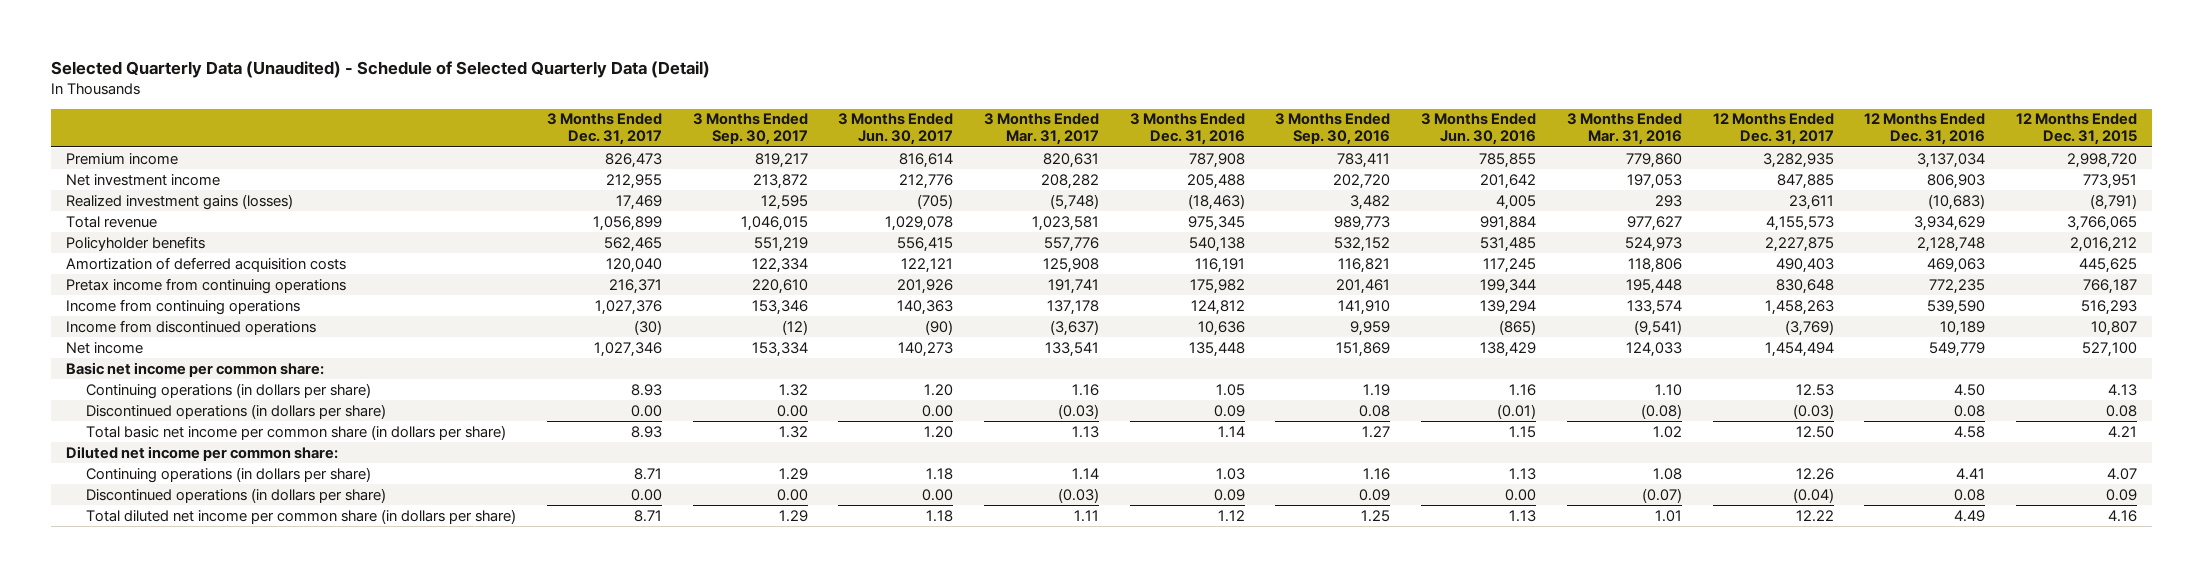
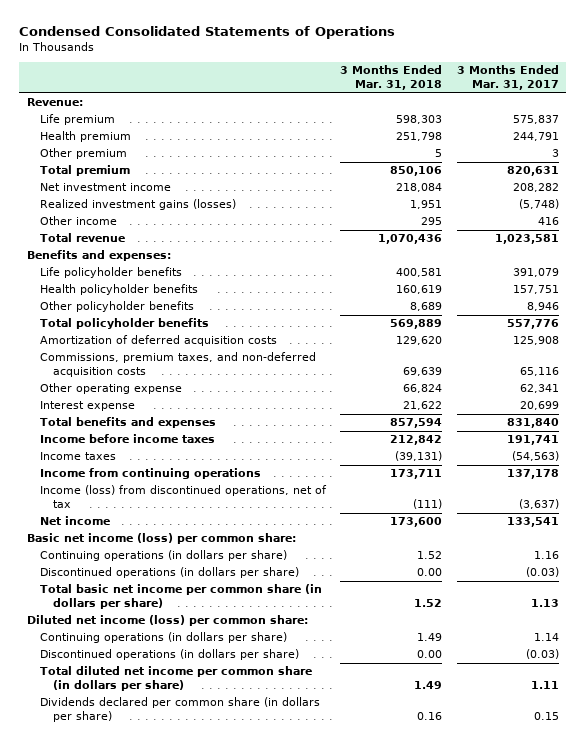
[50,60,710,78] Selected Quarterly Data (Unaudited) - Schedule of Selected Quarterly Data (Detail) -> [19,26,396,40] Condensed Consolidated Statements of Operations
[546,113,662,146] 3 Months Ended Dec. 31, 2017 -> none
[692,113,808,146] 3 Months Ended Sep. 30, 2017 -> none
[838,113,954,146] 3 Months Ended Jun. 30, 2017 -> none
[1129,113,1245,146] 3 Months Ended Dec. 31, 2016 -> none
[1275,113,1391,146] 3 Months Ended Sep. 30, 2016 -> none
[1421,113,1537,146] 3 Months Ended Jun. 30, 2016 -> none
[1566,113,1682,146] 3 Months Ended Mar. 31, 2016 -> none
[1712,113,1834,146] 12 Months Ended Dec. 31, 2017 -> none
[1864,113,1986,146] 12 Months Ended Dec. 31, 2016 -> none
[2015,113,2137,146] 12 Months Ended Dec. 31, 2015 -> none
none -> [340,65,443,91] 3 Months Ended Mar. 31, 2018
none -> [26,98,83,107] Revenue:
none -> [39,114,115,126] Life premium
none -> [39,131,131,143] Health premium
none -> [39,148,127,160] Other premium
[66,152,179,165] Premium income -> [39,165,130,177] Total premium
none -> [39,216,117,226] Other income
none -> [26,250,171,262] Benefits and expenses:
none -> [39,267,182,279] Life policyholder benefits
none -> [39,284,198,296] Health policyholder benefits
none -> [39,301,194,313] Other policyholder benefits
[66,235,206,251] Policyholder benefits -> [39,318,209,330] Total policyholder benefits
none -> [39,352,316,378] Commissions, premium taxes, and non-deferred acquisition costs
none -> [39,383,182,395] Other operating expense
none -> [39,401,135,412] Interest expense
none -> [39,417,216,429] Total benefits and expenses
[66,277,347,294] Pretax income from continuing operations -> [39,434,215,444] Income before income taxes
none -> [39,452,116,461] Income taxes
[66,319,317,335] Income from discontinued operations -> [39,485,327,509] Income (loss) from discontinued operations, net of tax
[66,361,325,377] Basic net income per common share: -> [26,533,296,545] Basic net income (loss) per common share:
[66,445,339,461] Diluted net income per common share: -> [26,615,308,627] Diluted net income (loss) per common share:
none -> [39,697,320,723] Dividends declared per common share (in dollars per share)

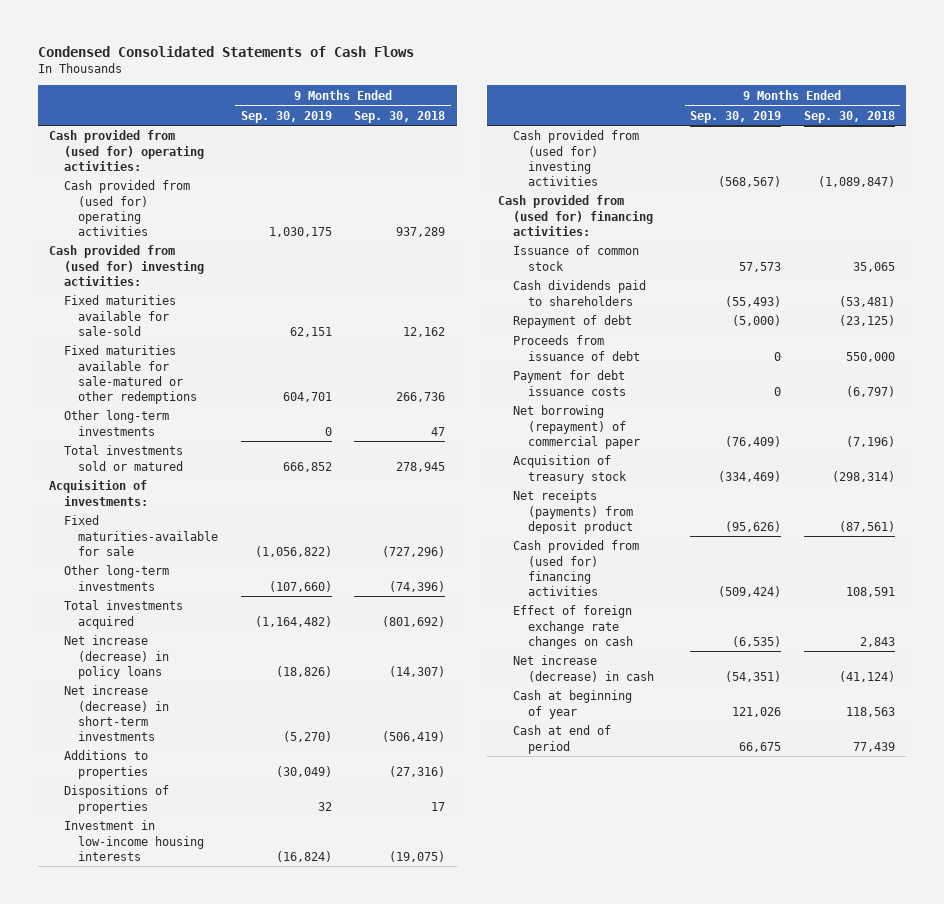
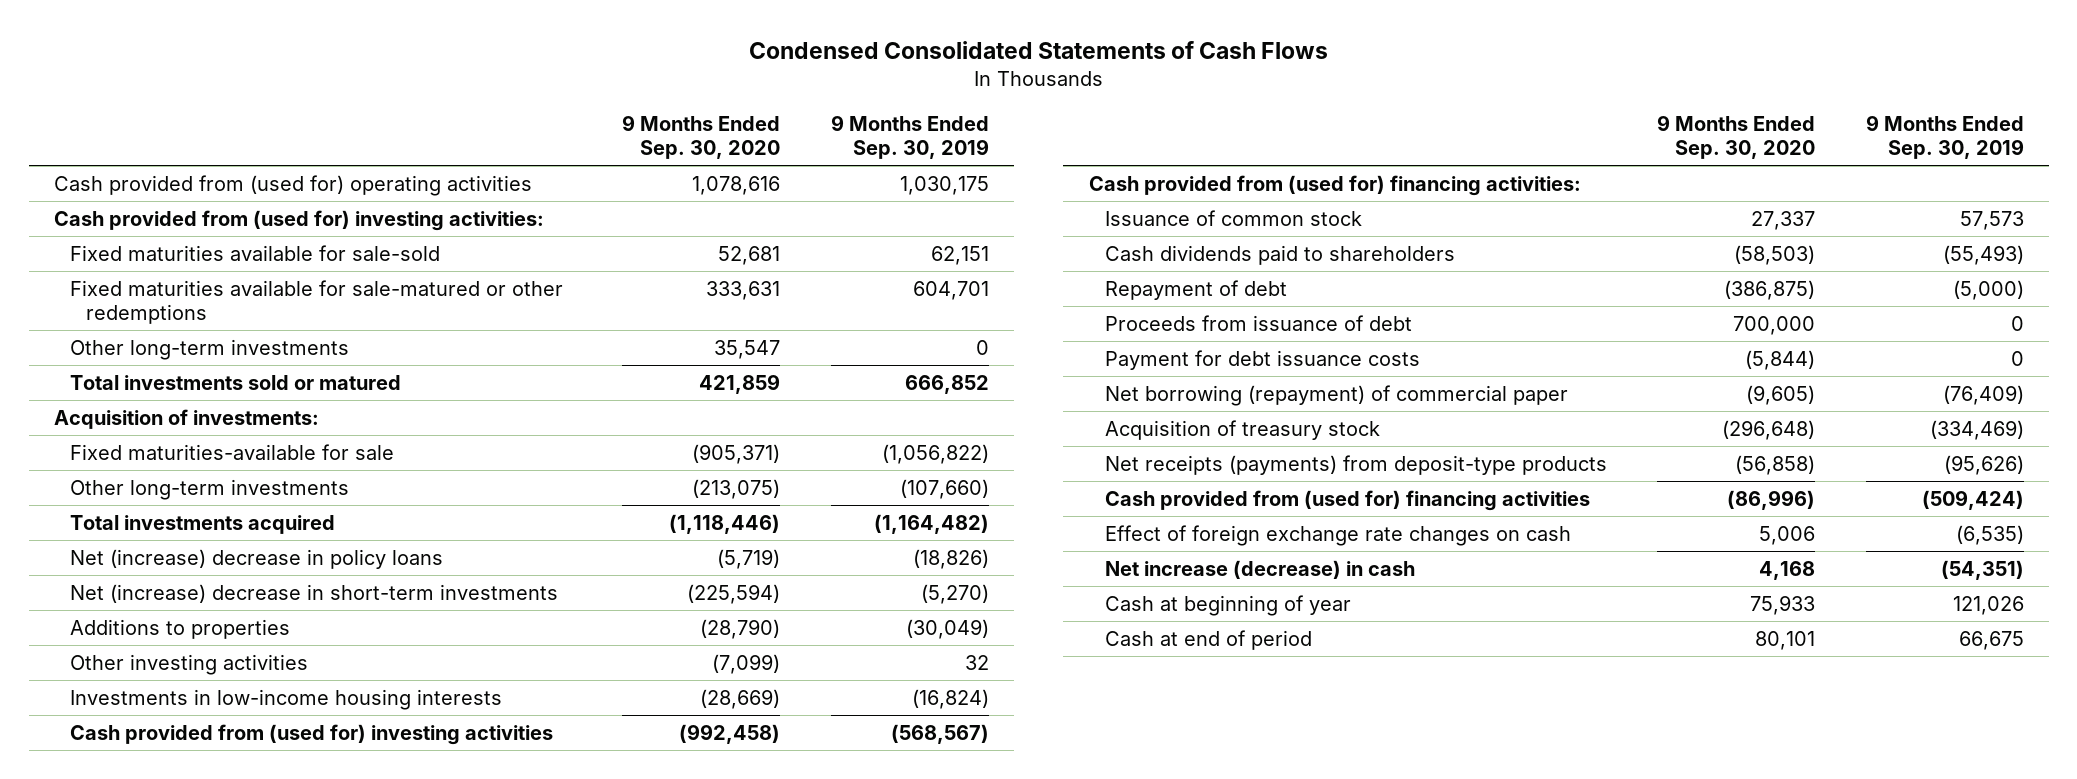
[354,110,446,123] Sep. 30, 2018 -> none
none -> [622,114,781,159] 9 Months Ended Sep. 30, 2020
[48,130,204,171] Cash provided from (used for) operating activities: -> none
[63,635,170,679] Net increase (decrease) in policy loans -> [69,548,443,569] Net (increase) decrease in policy loans
[63,685,170,741] Net increase (decrease) in short-term investments -> [69,583,558,603] Net (increase) decrease in short-term investments
[63,785,169,814] Dispositions of properties -> none
none -> [69,653,308,675] Other investing activities
[63,820,205,861] Investment in low-income housing interests -> [69,688,502,710] Investments in low-income housing interests
[512,490,633,534] Net receipts (payments) from deposit product -> [1104,454,1607,475] Net receipts (payments) from deposit-type products

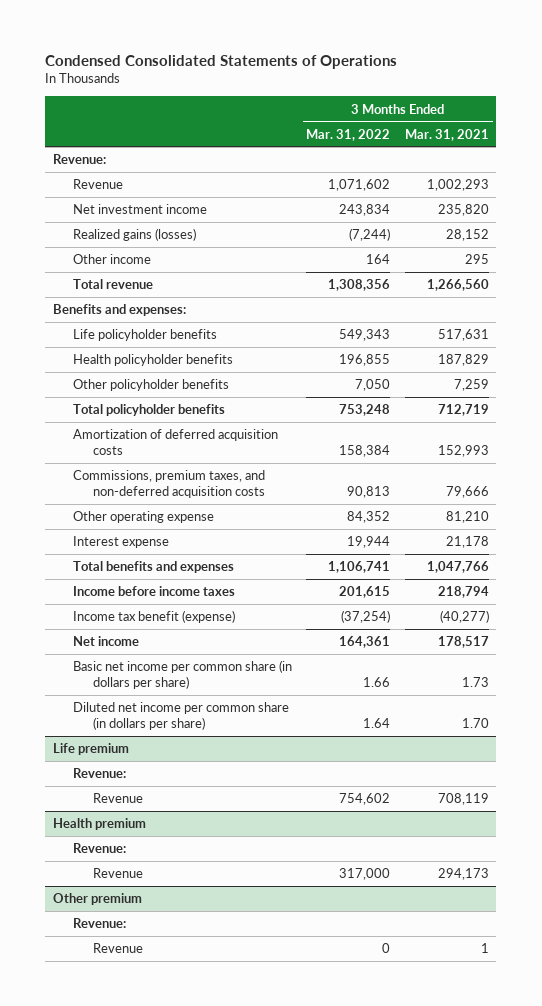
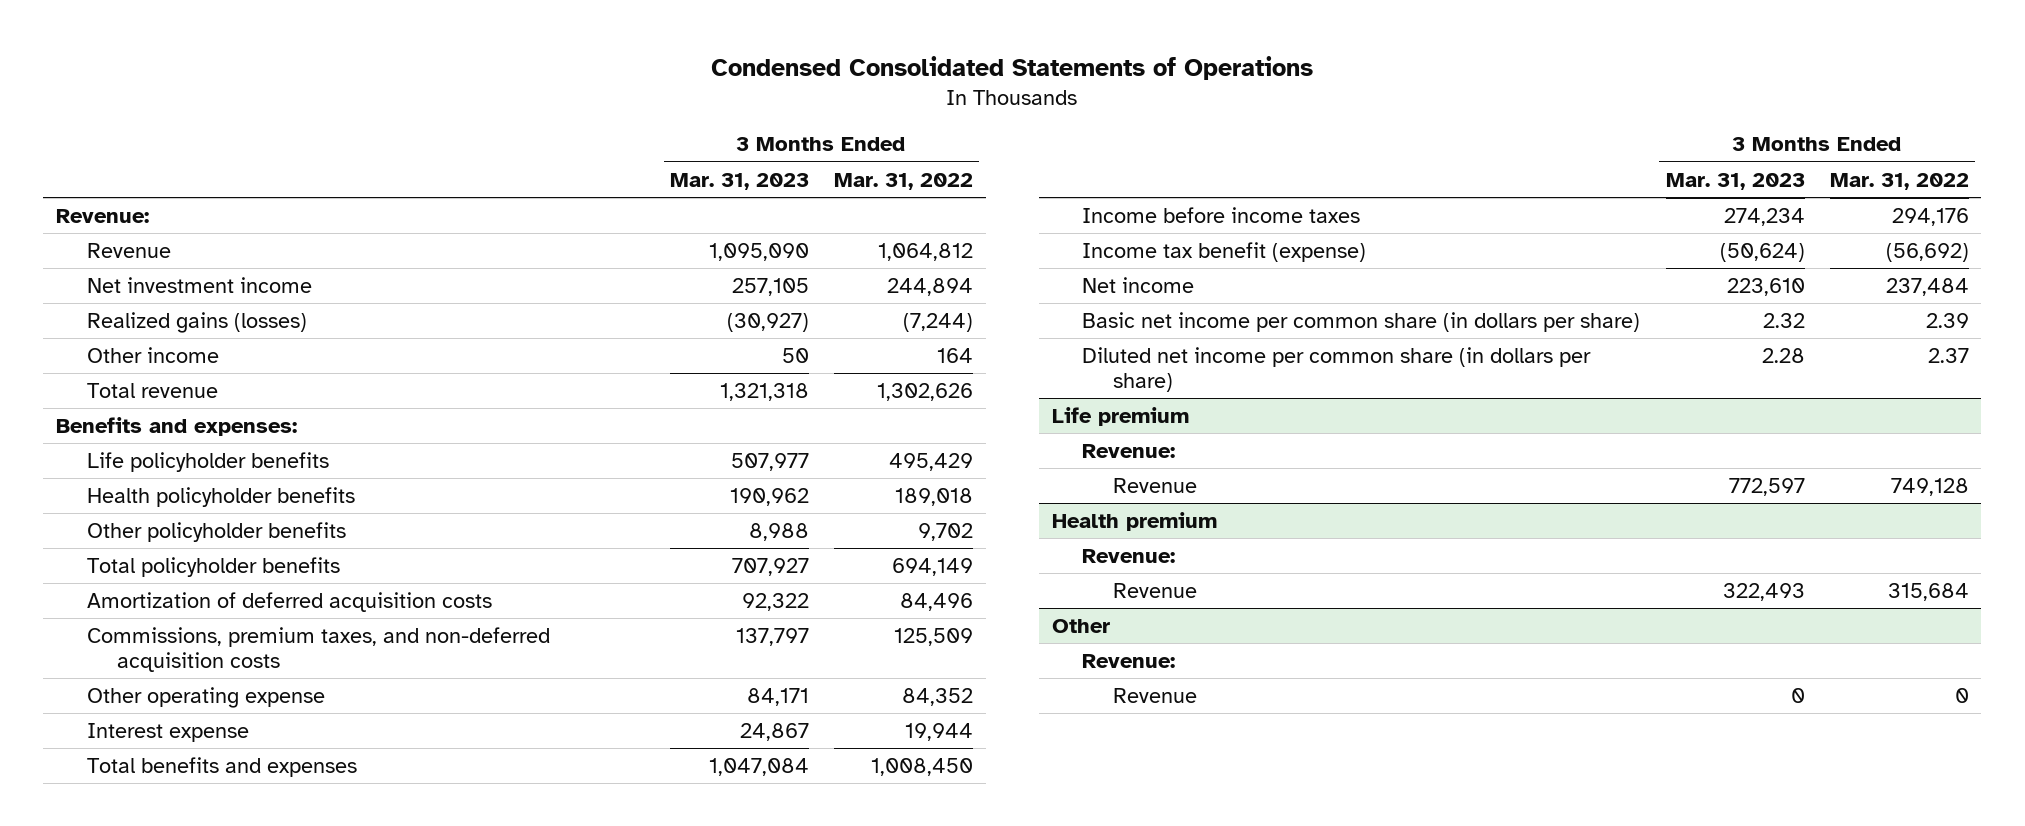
[405,128,490,141] Mar. 31, 2021 -> none
none -> [669,172,809,190] Mar. 31, 2023
[328,179,391,192] 1,071,602 -> [878,242,974,261] 1,064,812
[339,204,391,217] 243,834 -> [887,277,974,296] 244,894
[328,279,391,292] 1,308,356 -> [877,382,974,401] 1,302,626
[339,329,391,342] 549,343 -> [889,452,974,471] 495,429
[339,354,391,367] 196,855 -> [895,487,974,506] 189,018
[355,379,391,392] 7,050 -> [918,522,974,541] 9,702
[339,404,391,417] 753,248 -> [892,557,974,576] 694,149
[339,445,391,458] 158,384 -> [900,592,974,611] 84,496
[347,486,391,499] 90,813 -> [894,627,974,646] 125,509
[328,561,391,574] 1,106,741 -> [871,757,974,776] 1,008,450
[339,586,391,599] 201,615 -> [1891,207,1969,226] 294,176
[341,610,391,624] (37,254) -> [1885,242,1969,262] (56,692)
[339,636,391,649] 164,361 -> [1885,277,1969,296] 237,484
[363,677,391,688] 1.66 -> [1925,312,1969,328] 2.39
[363,718,391,729] 1.64 -> [1927,347,1969,363] 2.37
[339,793,391,806] 754,602 -> [1890,477,1969,496] 749,128
[339,868,391,881] 317,000 -> [1887,582,1969,601] 315,684
[52,893,142,906] Other premium -> [1051,618,1110,633] Other

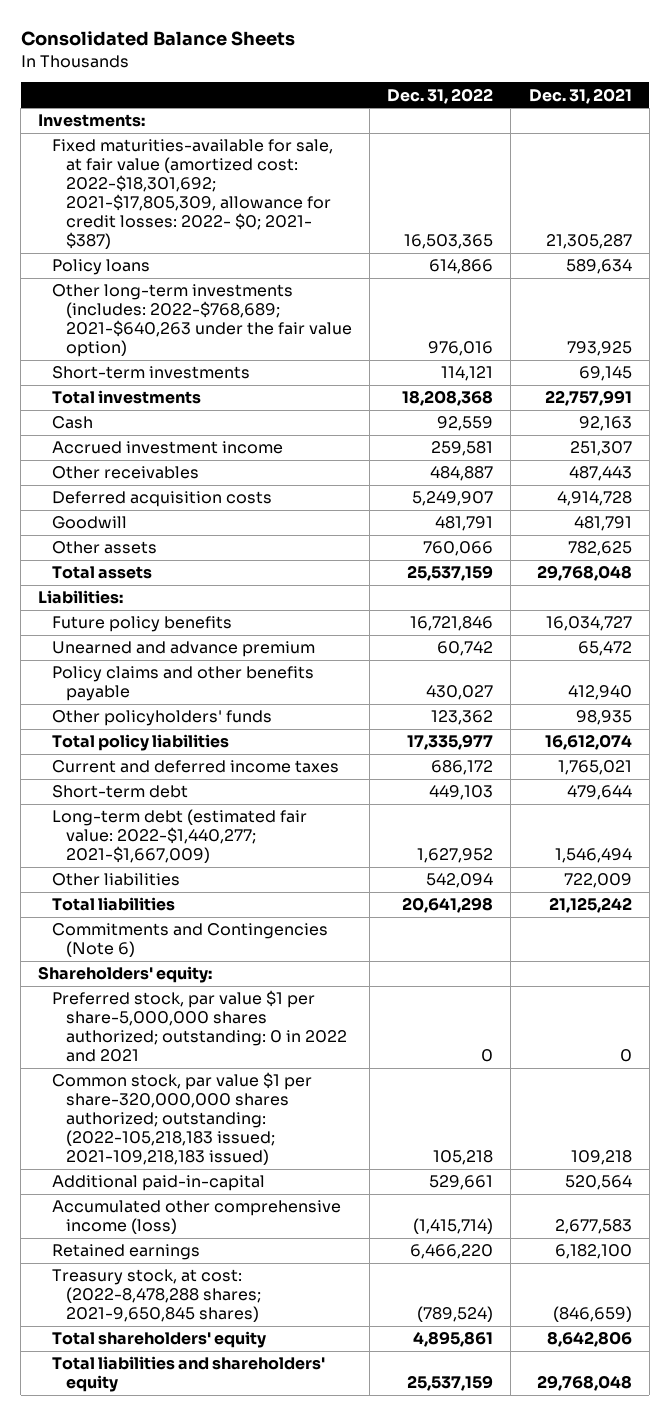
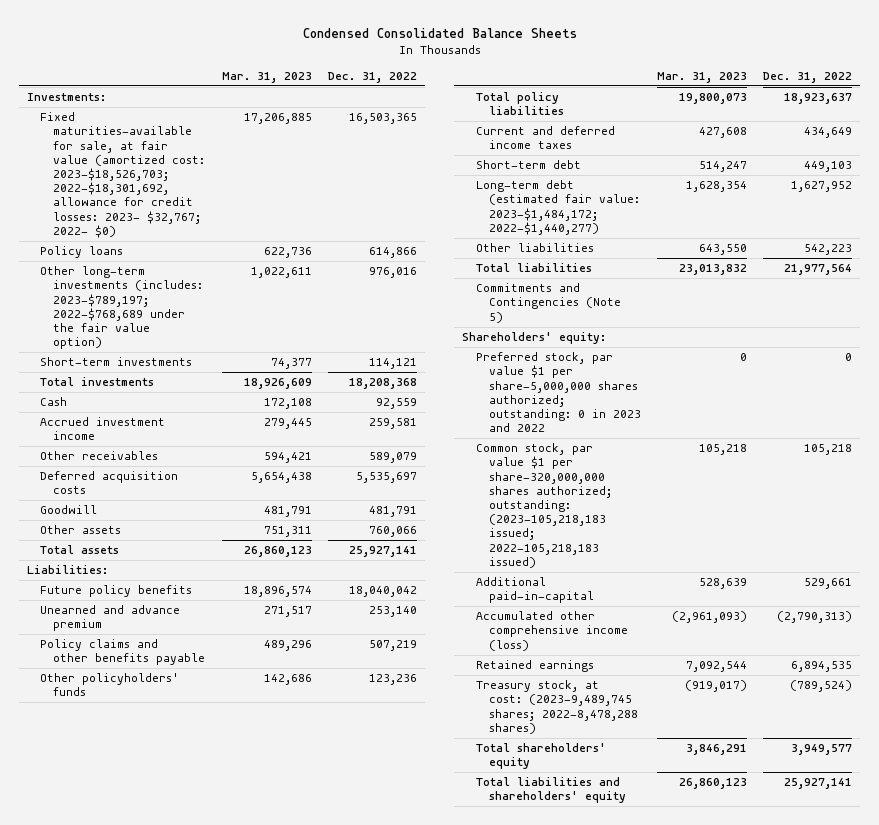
[20,31,295,47] Consolidated Balance Sheets -> [302,27,577,38] Condensed Consolidated Balance Sheets
[528,87,632,104] Dec. 31, 2021 -> none
none -> [221,71,312,83] Mar. 31, 2023
[52,139,334,250] Fixed maturities-available for sale, at fair value (amortized cost: 2022-$18,301,692; 2021-$17,805,309, allowance for credit losses: 2022- $0; 2021- $387) -> [40,112,206,238] Fixed maturities-available for sale, at fair value (amortized cost: 2023-$18,526,703; 2022-$18,301,692, allowance for credit losses: 2023- $32,767; 2022- $0)
[52,284,353,358] Other long-term investments (includes: 2022-$768,689; 2021-$640,263 under the fair value option) -> [40,266,204,350] Other long-term investments (includes: 2023-$789,197; 2022-$768,689 under the fair value option)
[430,466,494,482] 484,887 -> [368,452,417,464] 589,079
[412,491,494,507] 5,249,907 -> [355,472,417,484] 5,535,697
[407,565,494,582] 25,537,159 -> [348,546,417,558] 25,927,141
[410,616,494,632] 16,721,846 -> [348,586,417,598] 18,040,042
[437,641,494,657] 60,742 -> [368,606,417,618] 253,140
[426,685,494,701] 430,027 -> [368,640,417,652] 507,219
[431,710,494,726] 123,362 -> [368,674,417,686] 123,236
[407,734,494,751] 17,335,977 -> [783,93,852,105] 18,923,637
[431,760,494,776] 686,172 -> [803,127,852,139] 434,649
[52,809,308,864] Long-term debt (estimated fair value: 2022-$1,440,277; 2021-$1,667,009) -> [475,180,640,235] Long-term debt (estimated fair value: 2023-$1,484,172; 2022-$1,440,277)
[426,873,494,889] 542,094 -> [803,244,852,256] 542,223
[402,897,494,914] 20,641,298 -> [783,264,852,276] 21,977,564
[52,923,329,958] Commitments and Contingencies (Note 6) -> [475,283,621,323] Commitments and Contingencies (Note 5)
[52,990,348,1063] Preferred stock, par value $1 per share-5,000,000 shares authorized; outstanding: 0 in 2022 and 2021 -> [475,352,641,433] Preferred stock, par value $1 per share-5,000,000 shares authorized; outstanding: 0 in 2023 and 2022
[52,1072,313,1166] Common stock, par value $1 per share-320,000,000 shares authorized; outstanding: (2022-105,218,183 issued; 2021-109,218,183 issued) -> [475,443,612,568] Common stock, par value $1 per share-320,000,000 shares authorized; outstanding: (2023-105,218,183 issued; 2022-105,218,183 issued)
[413,1218,494,1235] (1,415,714) -> [776,611,852,624] (2,790,313)
[410,1244,494,1260] 6,466,220 -> [790,661,852,673] 6,894,535
[52,1269,262,1323] Treasury stock, at cost: (2022-8,478,288 shares; 2021-9,650,845 shares) -> [475,680,638,734] Treasury stock, at cost: (2023-9,489,745 shares; 2022-8,478,288 shares)
[413,1331,494,1348] 4,895,861 -> [790,744,852,756] 3,949,577
[407,1375,494,1392] 25,537,159 -> [783,778,852,790] 25,927,141

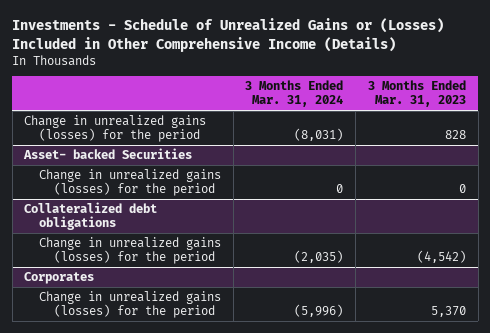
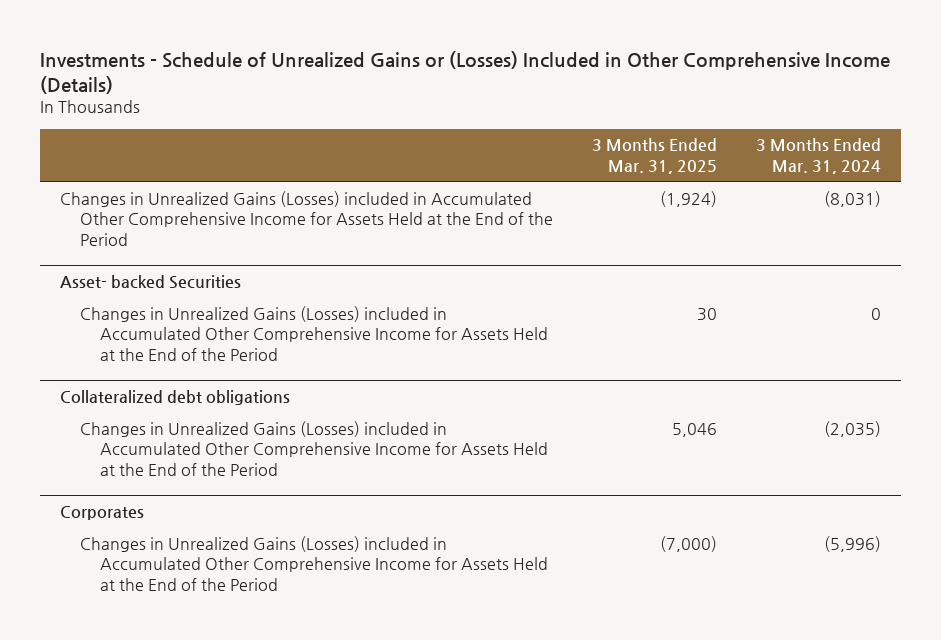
[367,80,466,108] 3 Months Ended Mar. 31, 2023 -> none
none -> [592,138,718,174] 3 Months Ended Mar. 31, 2025
[24,115,207,143] Change in unrealized gains (losses) for the period -> [60,190,553,246] Changes in Unrealized Gains (Losses) included in Accumulated Other Comprehensive Income for Assets Held at the End of the Period
[38,169,221,197] Change in unrealized gains (losses) for the period -> [79,305,548,361] Changes in Unrealized Gains (Losses) included in Accumulated Other Comprehensive Income for Assets Held at the End of the Period
[38,237,221,265] Change in unrealized gains (losses) for the period -> [79,420,548,476] Changes in Unrealized Gains (Losses) included in Accumulated Other Comprehensive Income for Assets Held at the End of the Period
[38,291,221,319] Change in unrealized gains (losses) for the period -> [79,535,548,591] Changes in Unrealized Gains (Losses) included in Accumulated Other Comprehensive Income for Assets Held at the End of the Period

